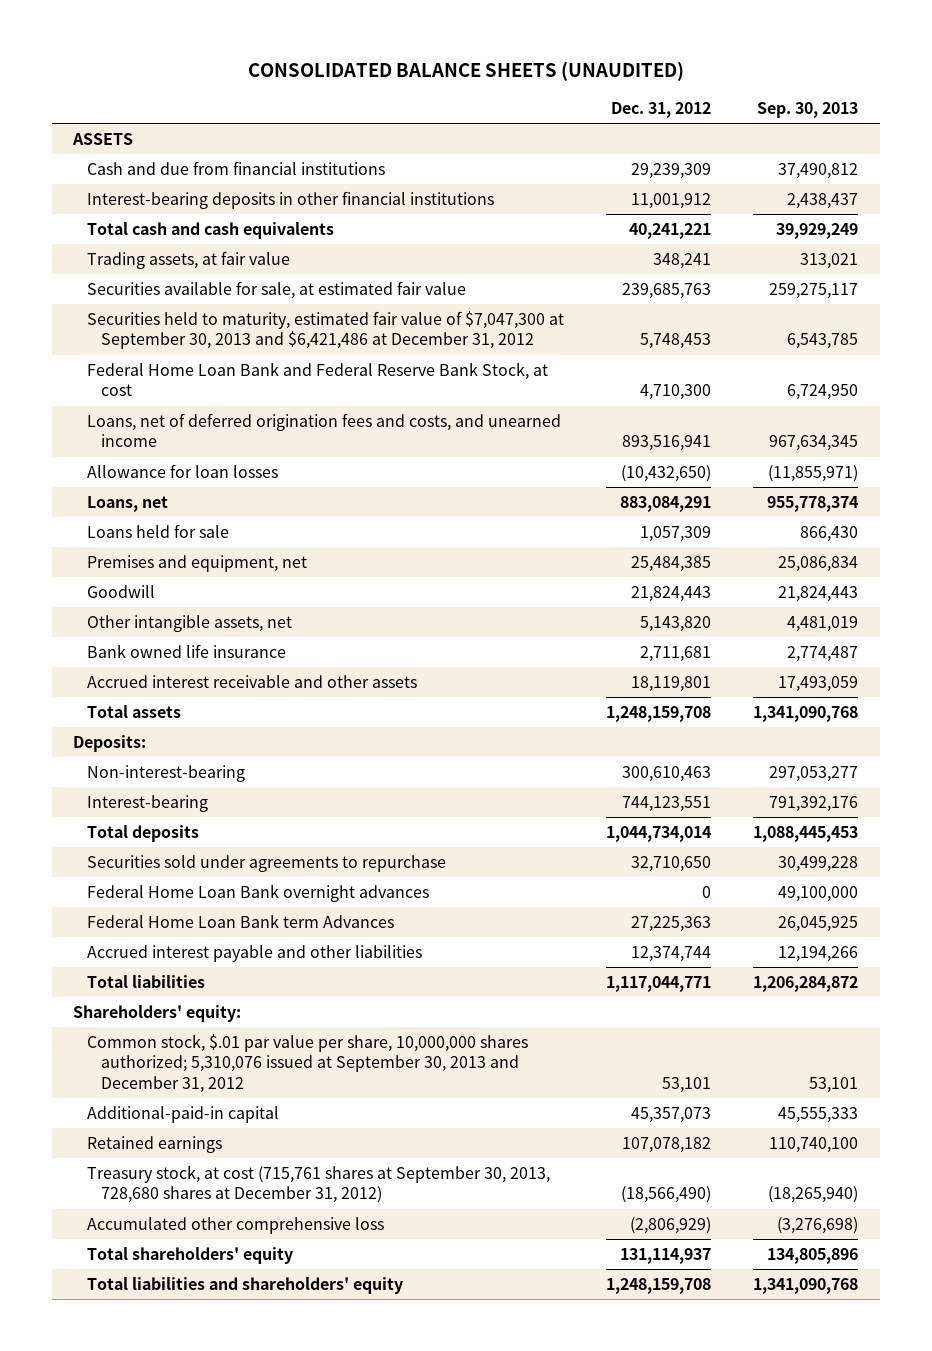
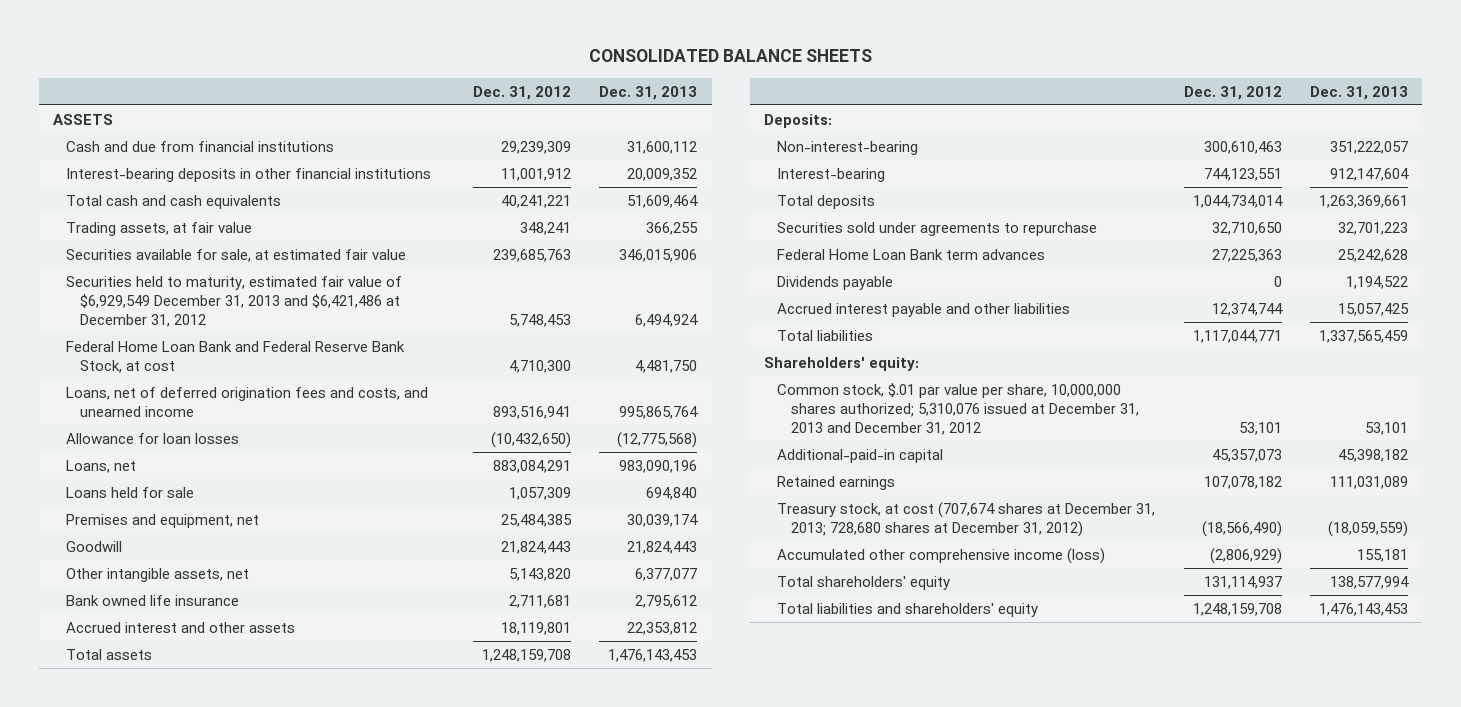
[247,61,684,82] CONSOLIDATED BALANCE SHEETS (UNAUDITED) -> [588,49,872,63] CONSOLIDATED BALANCE SHEETS
[757,102,859,119] Sep. 30, 2013 -> none
none -> [599,85,698,100] Dec. 31, 2013
[87,310,565,350] Securities held to maturity, estimated fair value of $7,047,300 at September 30, 2013 and $6,421,486 at December 31, 2012 -> [66,275,403,327] Securities held to maturity, estimated fair value of $6,929,549 December 31, 2013 and $6,421,486 at December 31, 2012
[87,674,418,688] Accrued interest receivable and other assets -> [66,621,296,633] Accrued interest and other assets
[87,883,430,902] Federal Home Loan Bank overnight advances -> none
[87,913,395,928] Federal Home Loan Bank term Advances -> [777,248,1046,260] Federal Home Loan Bank term advances
none -> [777,275,894,290] Dividends payable
[87,1033,529,1094] Common stock, $.01 par value per share, 10,000,000 shares authorized; 5,310,076 issued at September 30, 2013 and December 31, 2012 -> [777,382,1139,435] Common stock, $.01 par value per share, 10,000,000 shares authorized; 5,310,076 issued at December 31, 2013 and December 31, 2012
[87,1164,551,1204] Treasury stock, at cost (715,761 shares at September 30, 2013, 728,680 shares at December 31, 2012) -> [777,501,1156,537] Treasury stock, at cost (707,674 shares at December 31, 2013; 728,680 shares at December 31, 2012)
[87,1216,385,1234] Accumulated other comprehensive loss -> [777,547,1106,564] Accumulated other comprehensive income (loss)

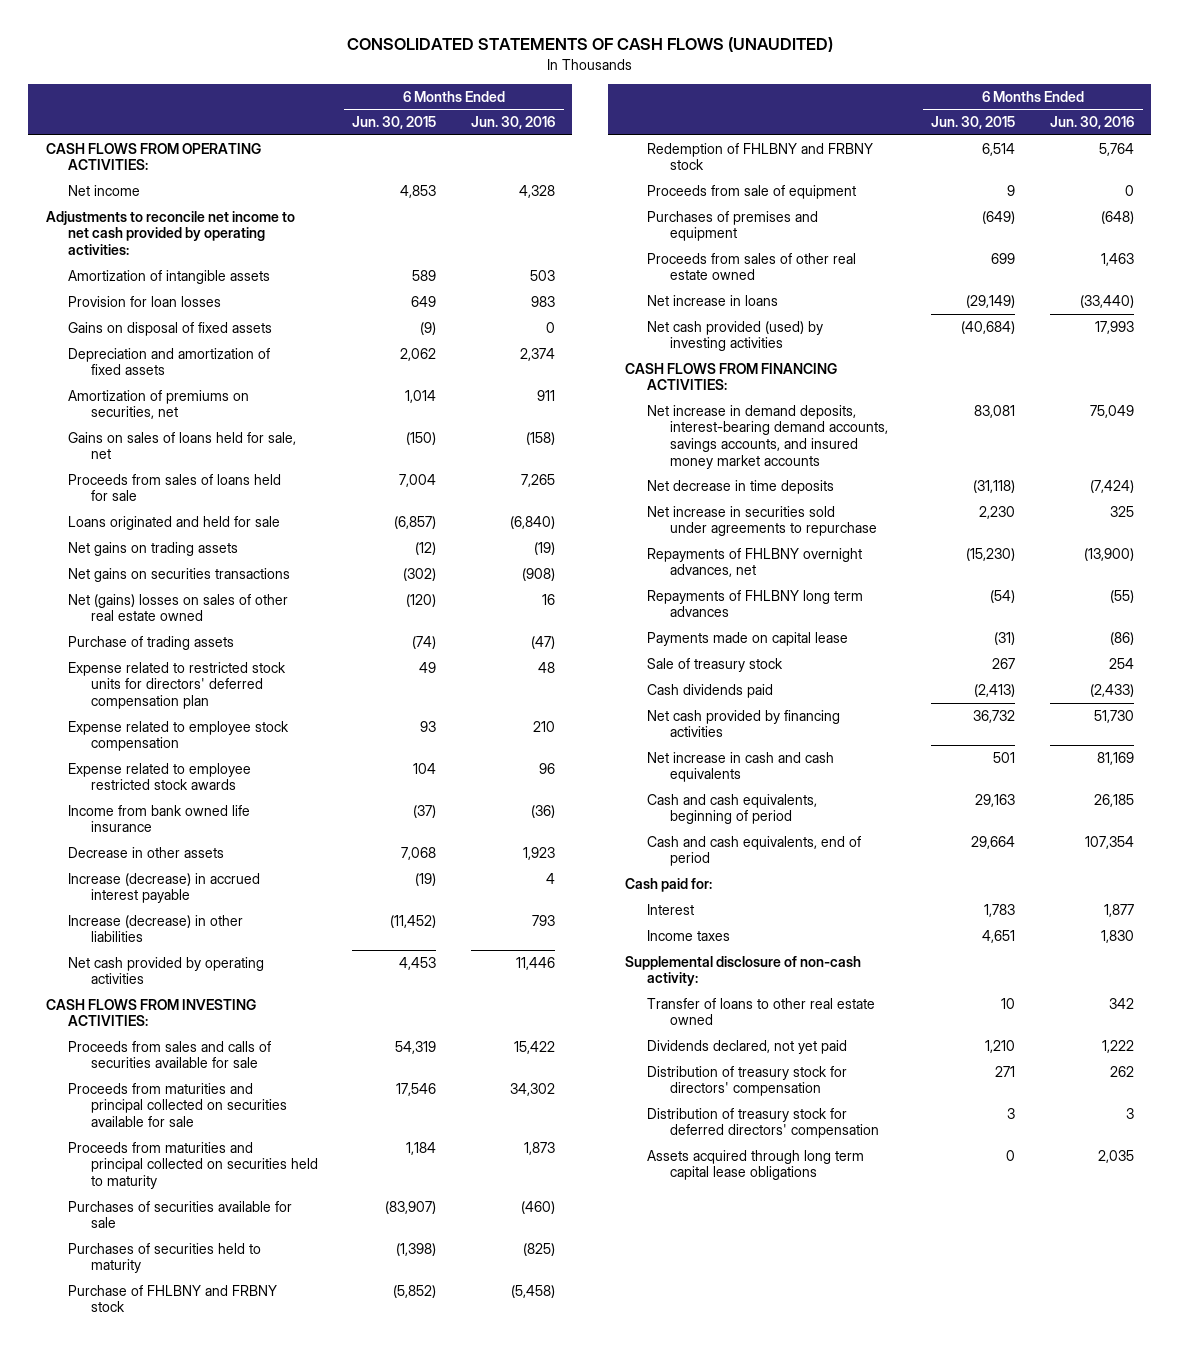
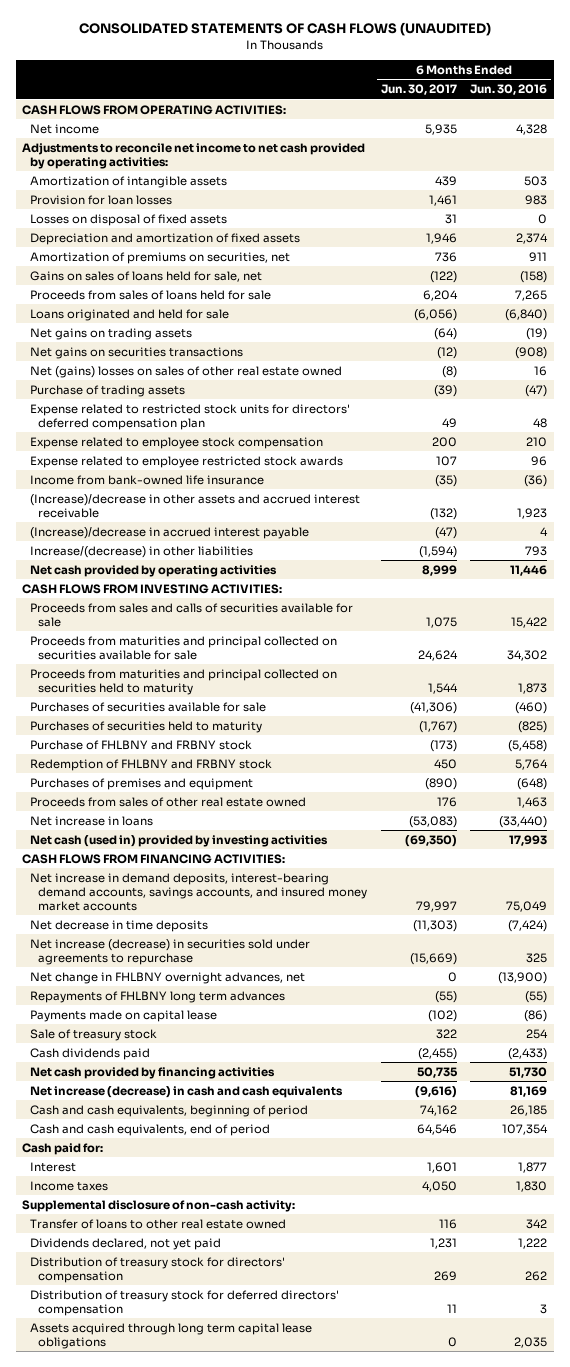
[352,116,437,130] Jun. 30, 2015 -> none
none -> [380,84,457,96] Jun. 30, 2017
[68,321,273,336] Gains on disposal of fixed assets -> [30,213,228,226] Losses on disposal of fixed assets
[68,804,251,833] Income from bank owned life insurance -> [30,474,265,485] Income from bank-owned life insurance
[68,846,225,858] Decrease in other assets -> [30,493,361,518] (Increase)/decrease in other assets and accrued interest receivable
[68,872,261,904] Increase (decrease) in accrued interest payable -> [30,526,310,539] (Increase)/decrease in accrued interest payable
[68,914,244,943] Increase (decrease) in other liabilities -> [30,545,254,558] Increase/(decrease) in other liabilities
[647,184,857,199] Proceeds from sale of equipment -> none
[647,320,824,352] Net cash provided (used) by investing activities -> [30,834,329,847] Net cash (used in) provided by investing activities
[647,505,877,537] Net increase in securities sold under agreements to repurchase -> [30,938,311,965] Net increase (decrease) in securities sold under agreements to repurchase
[647,547,863,578] Repayments of FHLBNY overnight advances, net -> [30,971,306,984] Net change in FHLBNY overnight advances, net
[647,751,835,783] Net increase in cash and cash equivalents -> [30,1085,344,1098] Net increase (decrease) in cash and cash equivalents

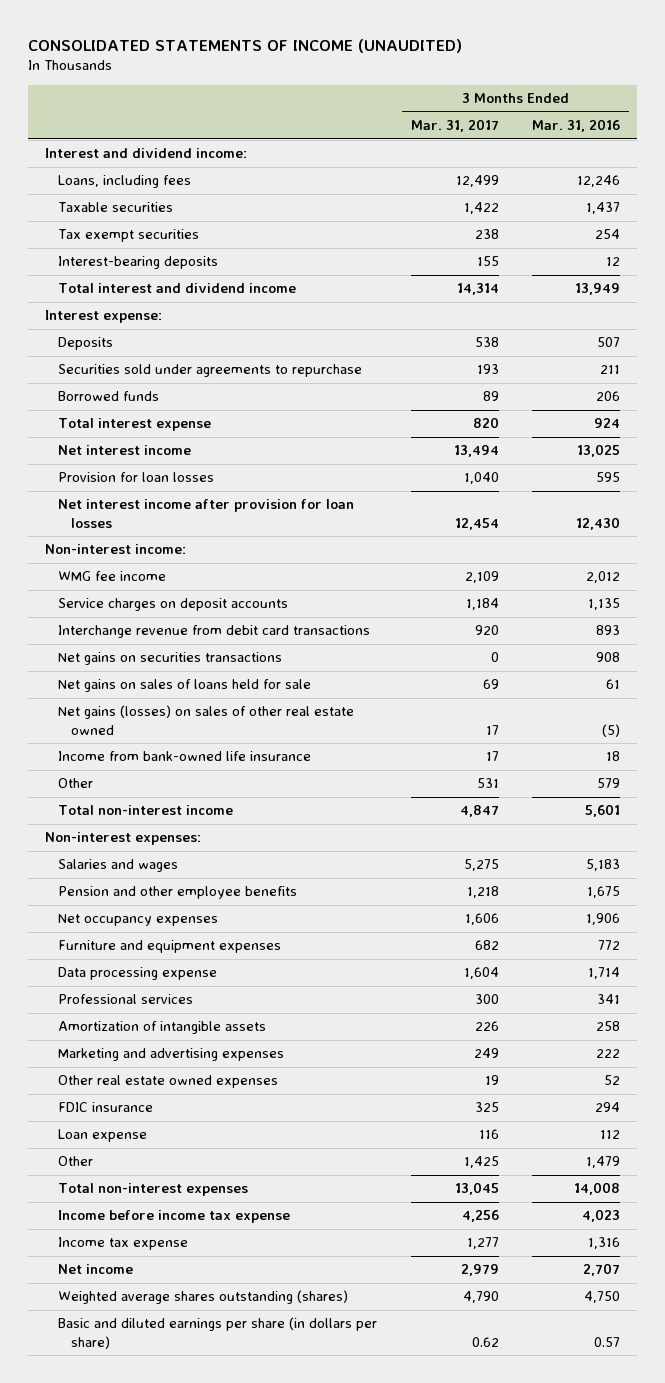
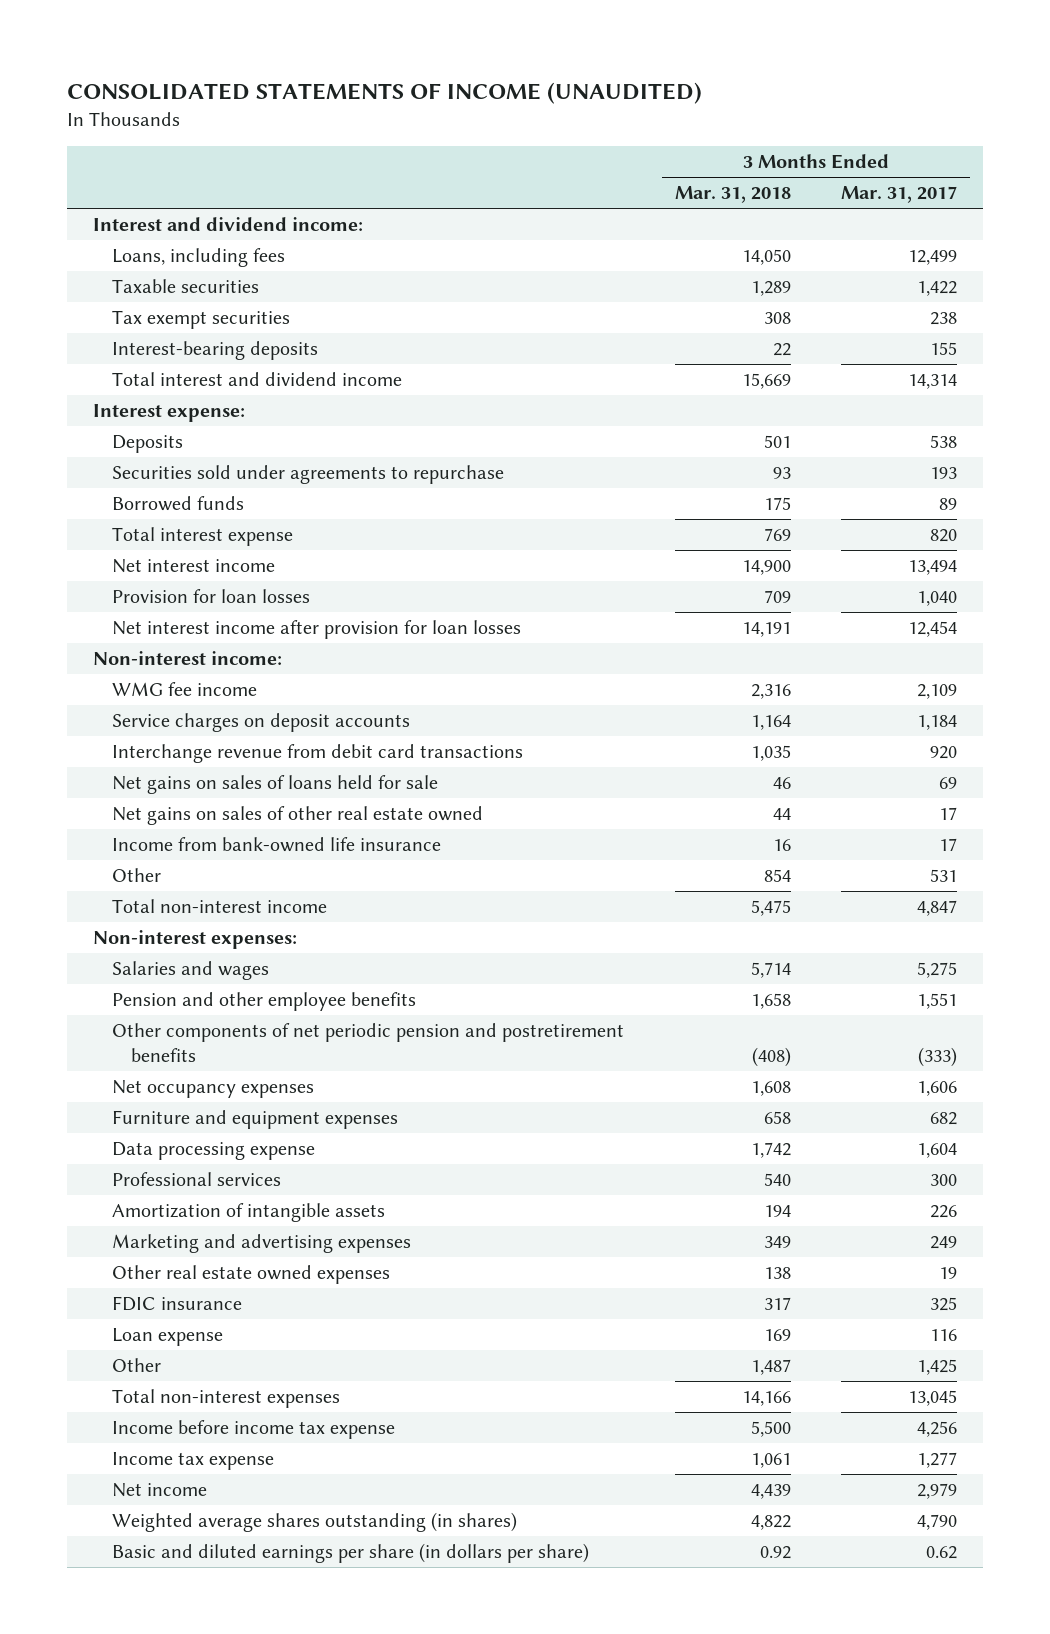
[532,119,621,133] Mar. 31, 2016 -> none
none -> [674,186,791,204] Mar. 31, 2018
[58,652,283,666] Net gains on securities transactions -> none
[58,705,355,735] Net gains (losses) on sales of other real estate owned -> [111,806,483,826] Net gains on sales of other real estate owned
[466,886,499,899] 1,218 -> [917,993,958,1010] 1,551
none -> [111,1023,624,1063] Other components of net periodic pension and postretirement benefits
[58,1290,349,1305] Weighted average shares outstanding (shares) -> [111,1512,517,1533] Weighted average shares outstanding (in shares)

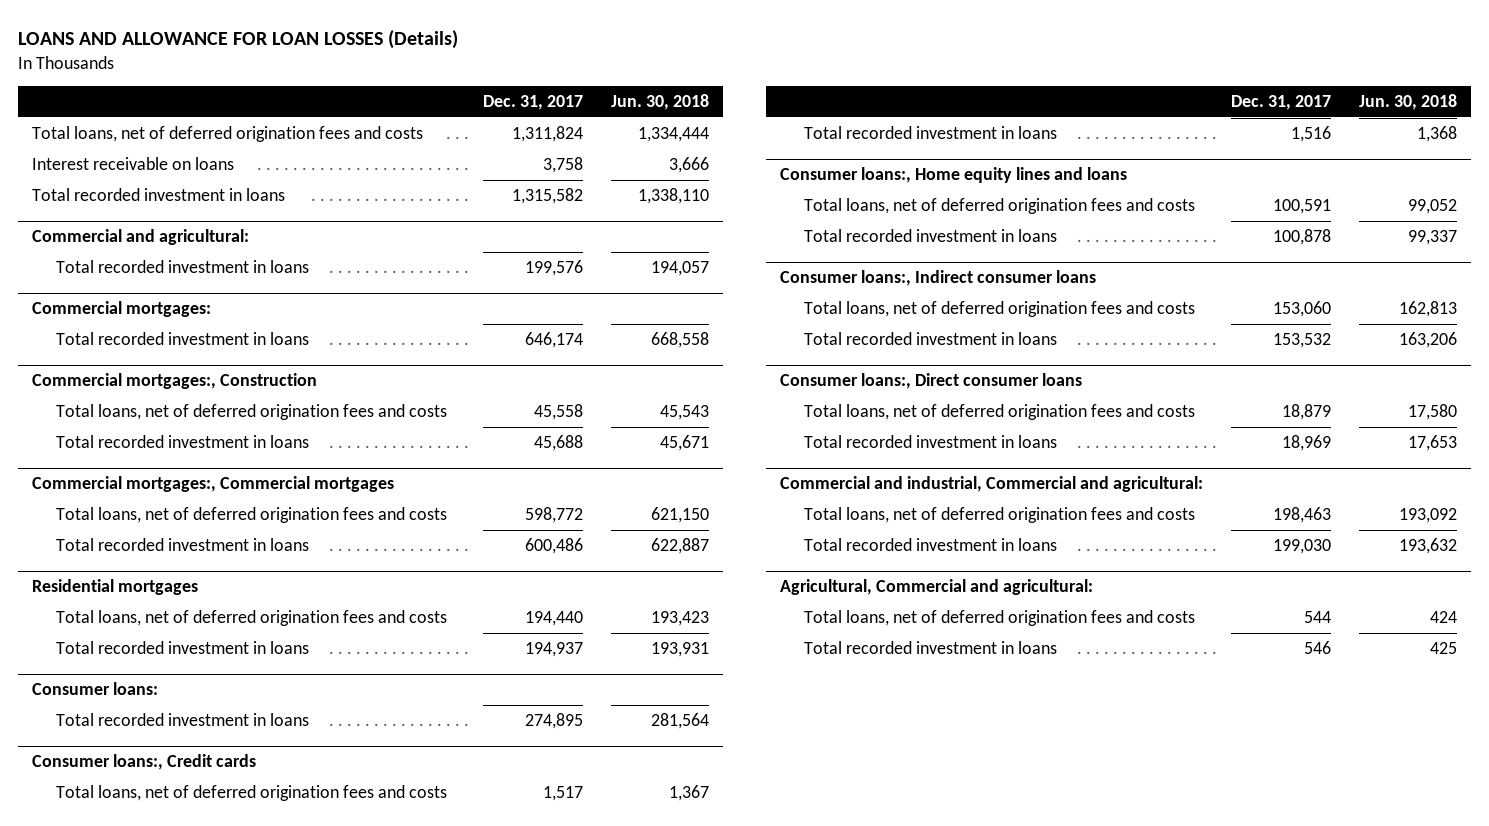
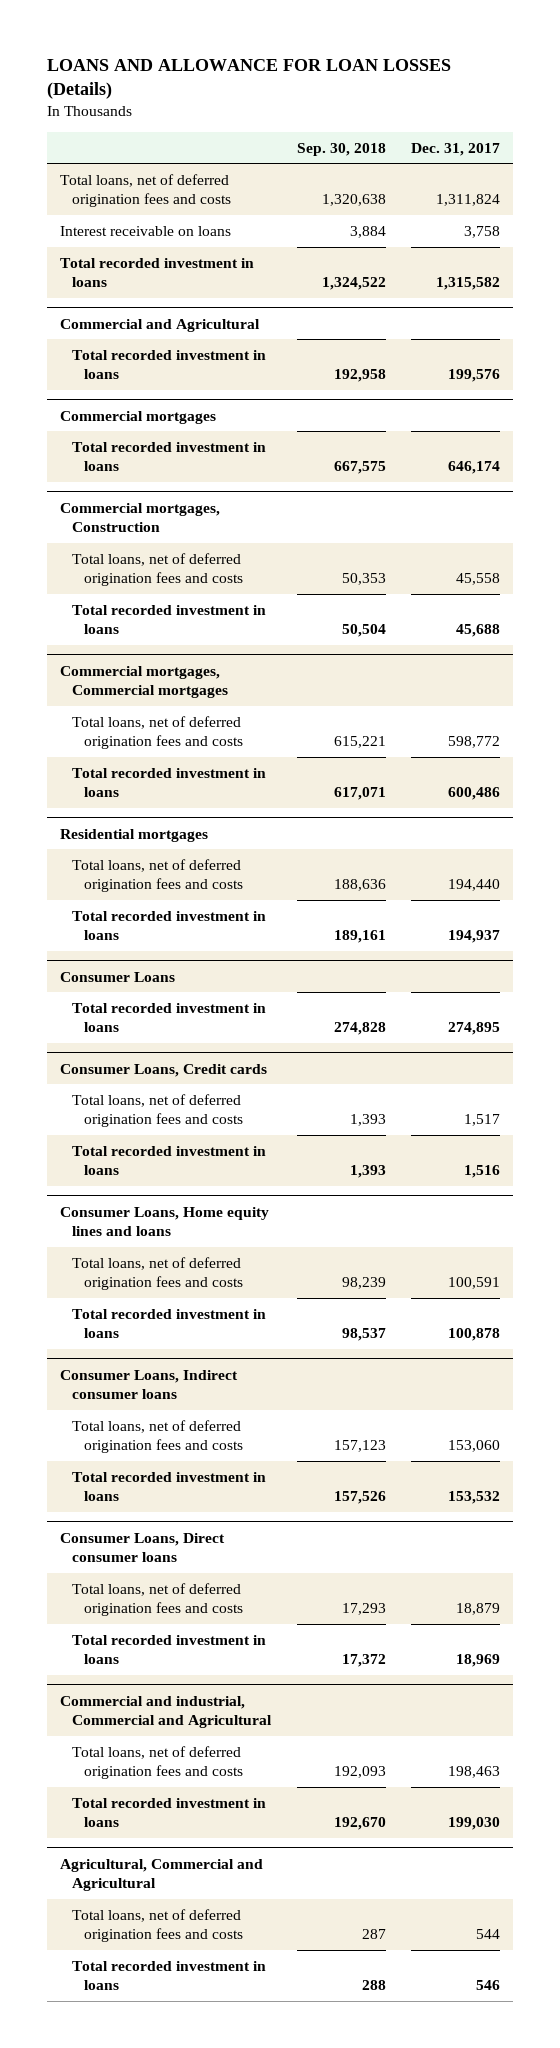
[610,93,709,110] Jun. 30, 2018 -> none
none -> [296,142,386,156] Sep. 30, 2018
[32,229,250,246] Commercial and agricultural: -> [59,318,260,332] Commercial and Agricultural
[32,301,212,318] Commercial mortgages: -> [59,410,216,424] Commercial mortgages
[32,373,318,390] Commercial mortgages:, Construction -> [59,502,220,533] Commercial mortgages, Construction
[32,476,395,493] Commercial mortgages:, Commercial mortgages -> [59,665,229,699] Commercial mortgages, Commercial mortgages
[32,682,159,696] Consumer loans: -> [59,971,175,982] Consumer Loans
[32,754,257,771] Consumer loans:, Credit cards -> [59,1063,267,1077] Consumer Loans, Credit cards
[780,167,1128,184] Consumer loans:, Home equity lines and loans -> [59,1206,269,1237] Consumer Loans, Home equity lines and loans
[780,270,1097,287] Consumer loans:, Indirect consumer loans -> [59,1369,238,1400] Consumer Loans, Indirect consumer loans
[780,373,1083,390] Consumer loans:, Direct consumer loans -> [59,1532,225,1563] Consumer Loans, Direct consumer loans
[780,476,1204,493] Commercial and industrial, Commercial and agricultural: -> [59,1695,273,1729] Commercial and industrial, Commercial and Agricultural
[780,579,1094,596] Agricultural, Commercial and agricultural: -> [59,1858,263,1892] Agricultural, Commercial and Agricultural

